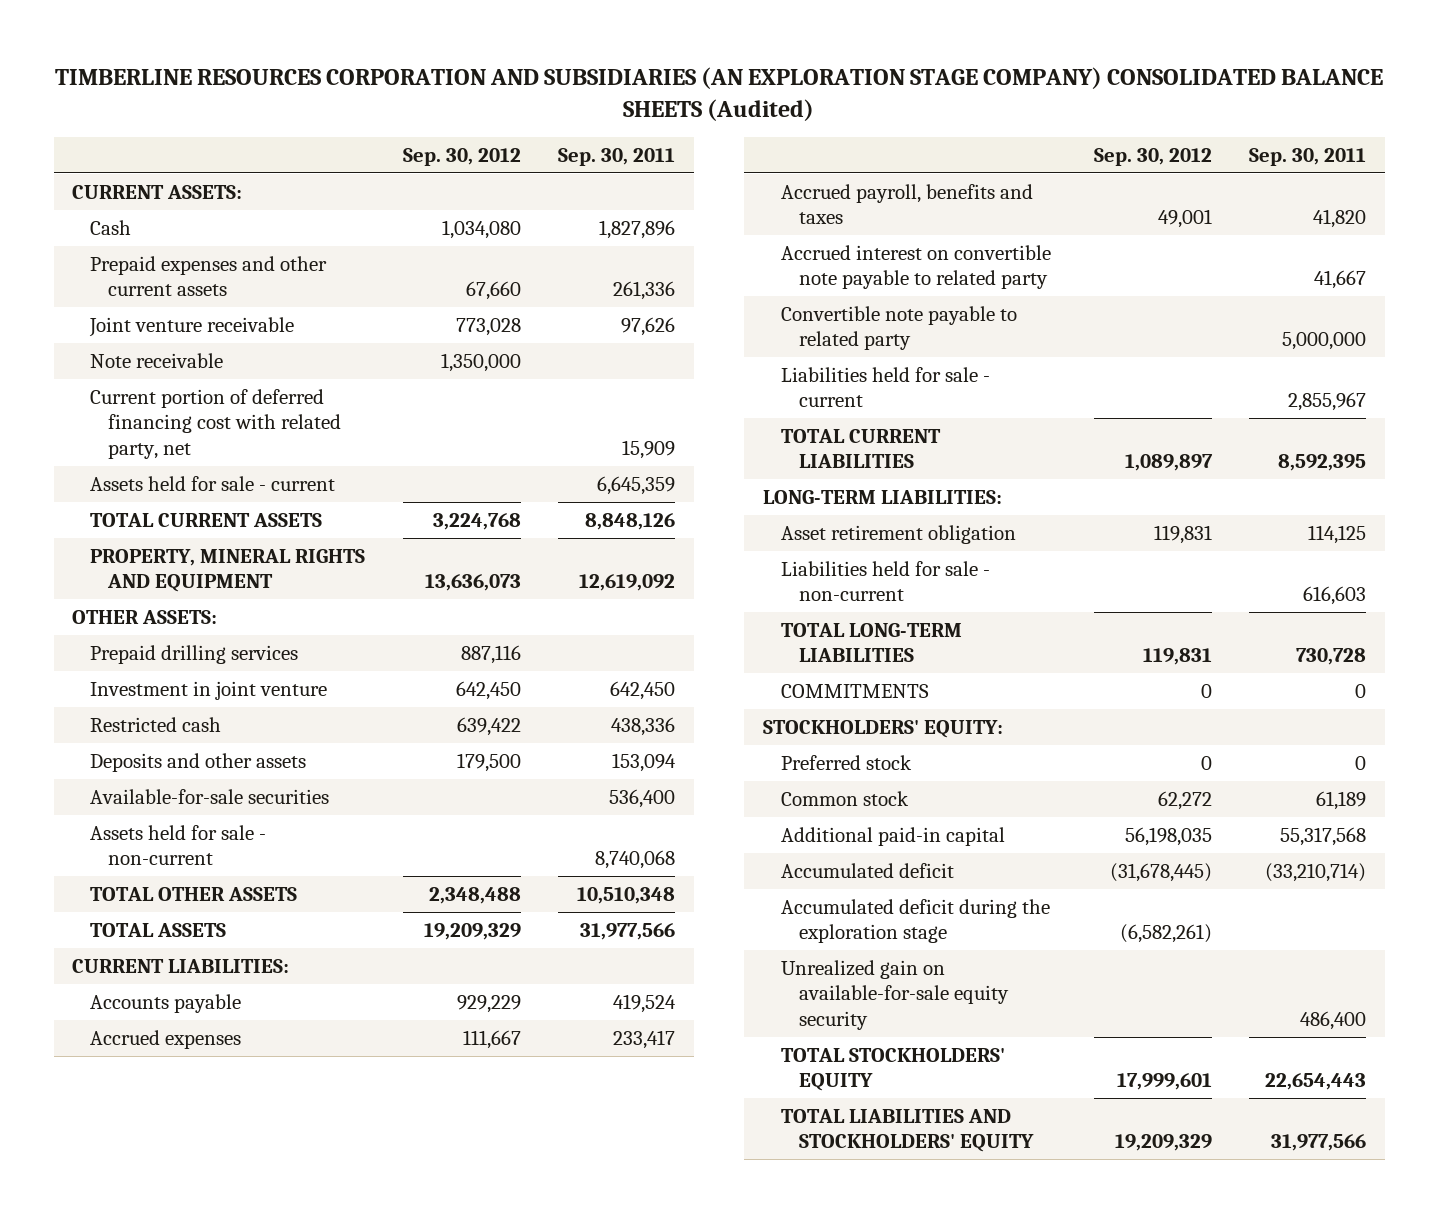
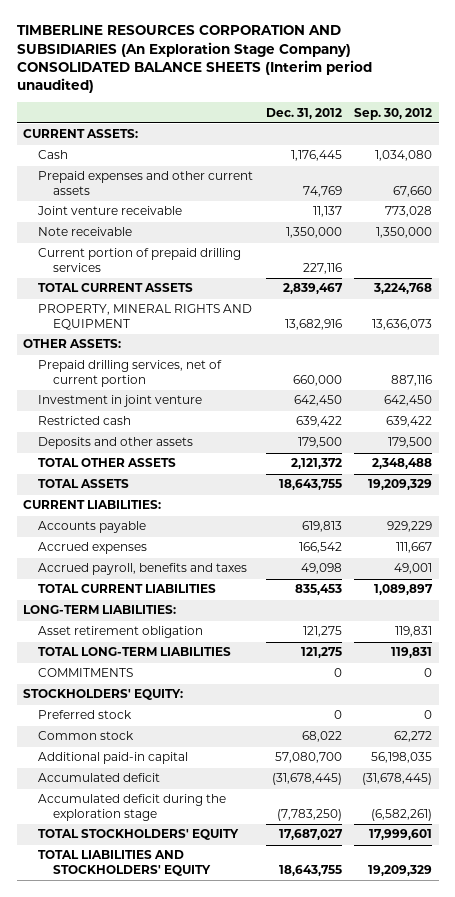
[55,67,1384,121] TIMBERLINE RESOURCES CORPORATION AND SUBSIDIARIES (AN EXPLORATION STAGE COMPANY) CONSOLIDATED BALANCE SHEETS (Audited) -> [16,25,372,94] TIMBERLINE RESOURCES CORPORATION AND SUBSIDIARIES (An Exploration Stage Company) CONSOLIDATED BALANCE SHEETS (Interim period unaudited)
[557,147,675,166] Sep. 30, 2011 -> none
none -> [265,107,342,119] Dec. 31, 2012
[90,388,342,459] Current portion of deferred financing cost with related party, net -> none
[90,475,336,491] Assets held for sale - current -> none
none -> [37,248,241,273] Current portion of prepaid drilling services
[90,644,299,664] Prepaid drilling services -> [37,360,222,388] Prepaid drilling services, net of current portion
[90,788,330,804] Available-for-sale securities -> none
[90,824,267,866] Assets held for sale - non-current -> none
[781,244,1052,290] Accrued interest on convertible note payable to related party -> none
[781,305,1018,351] Convertible note payable to related party -> none
[781,366,991,408] Liabilities held for sale - current -> none
[781,560,991,602] Liabilities held for sale - non-current -> none
[781,959,1009,1030] Unrealized gain on available-for-sale equity security -> none

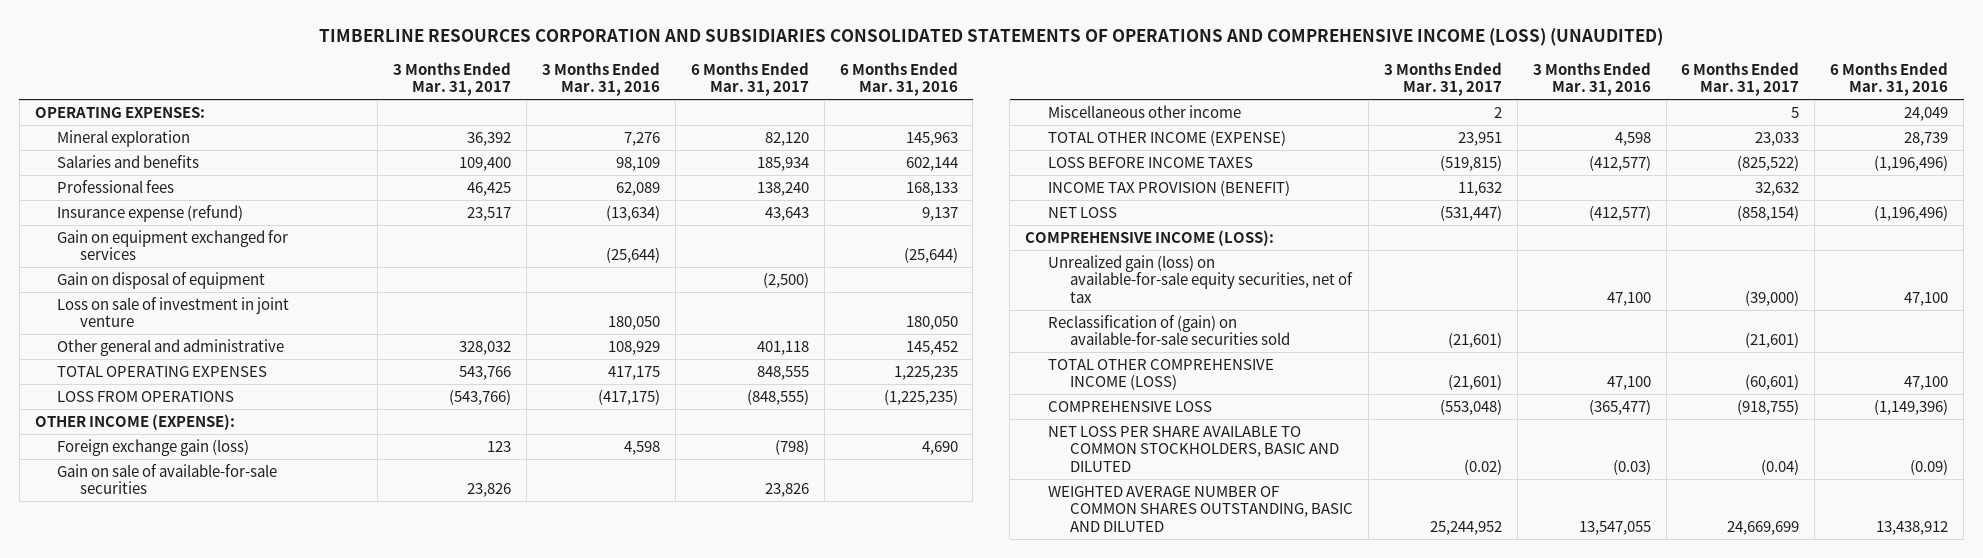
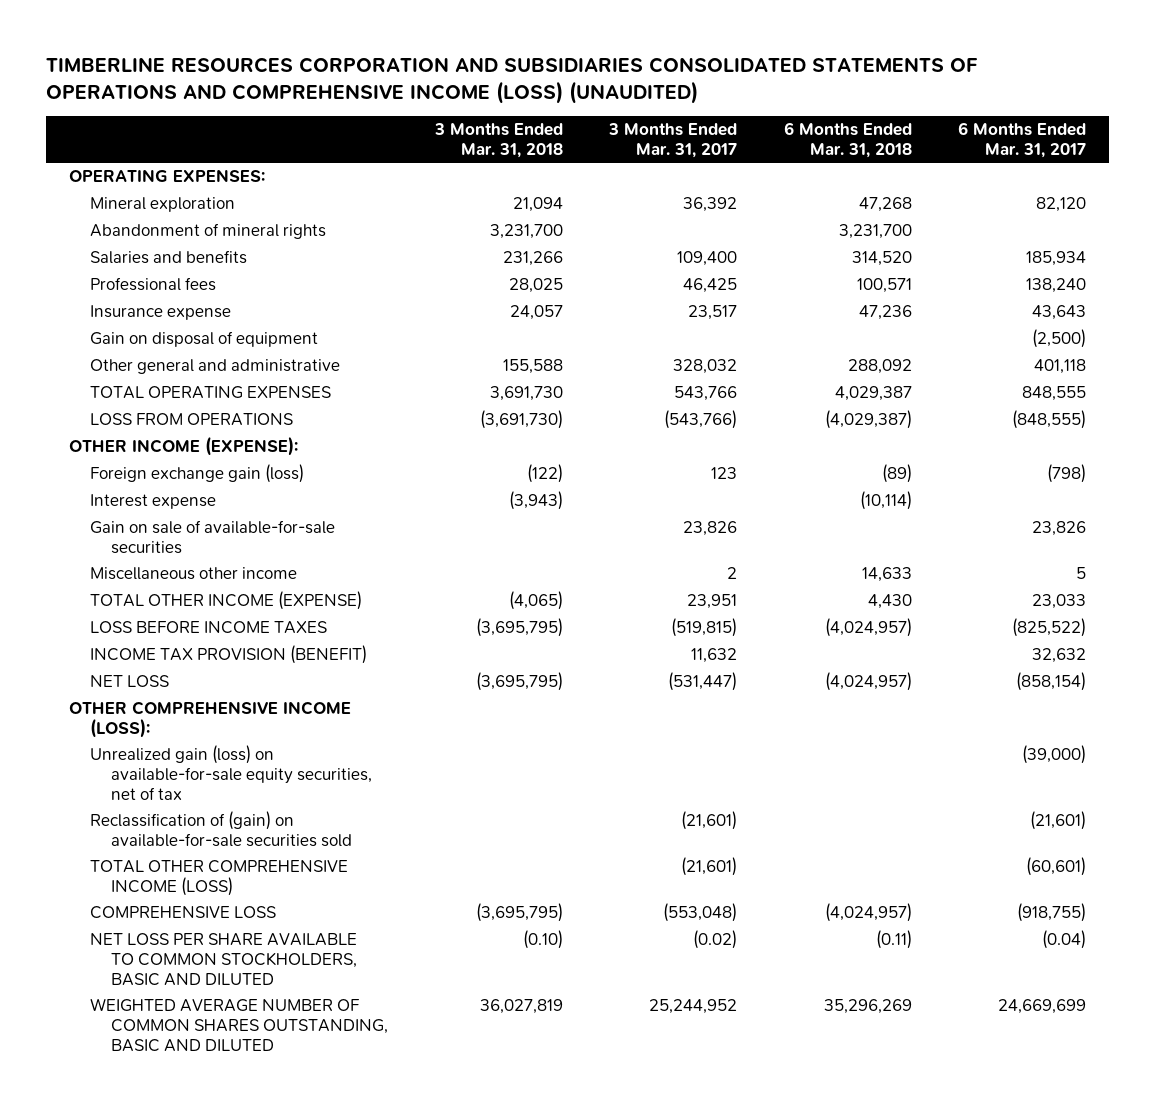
[542,61,661,97] 3 Months Ended Mar. 31, 2016 -> none
[839,61,958,97] 6 Months Ended Mar. 31, 2016 -> none
none -> [433,123,563,159] 3 Months Ended Mar. 31, 2018
none -> [783,122,912,159] 6 Months Ended Mar. 31, 2018
none -> [90,223,327,240] Abandonment of mineral rights
[57,229,289,261] Gain on equipment exchanged for services -> none
[57,204,244,222] Insurance expense (refund) -> [90,305,232,321] Insurance expense
[57,296,290,328] Loss on sale of investment in joint venture -> none
none -> [90,494,217,510] Interest expense
[1025,229,1275,246] COMPREHENSIVE INCOME (LOSS): -> [68,701,351,738] OTHER COMPREHENSIVE INCOME (LOSS):

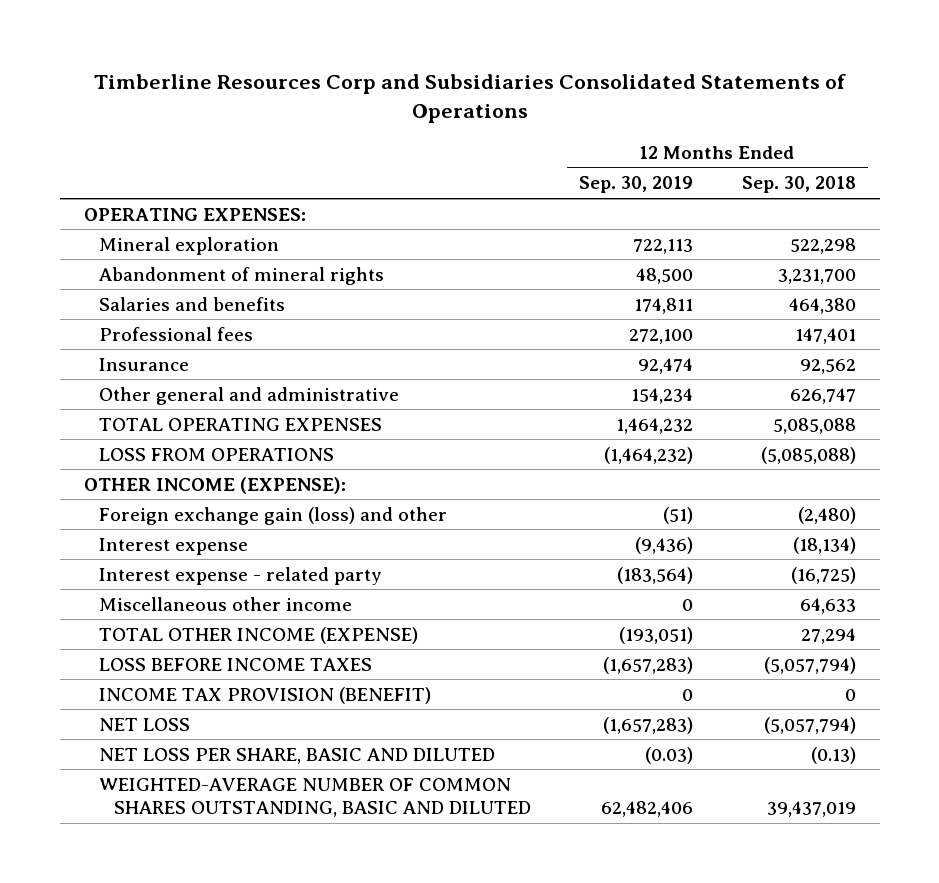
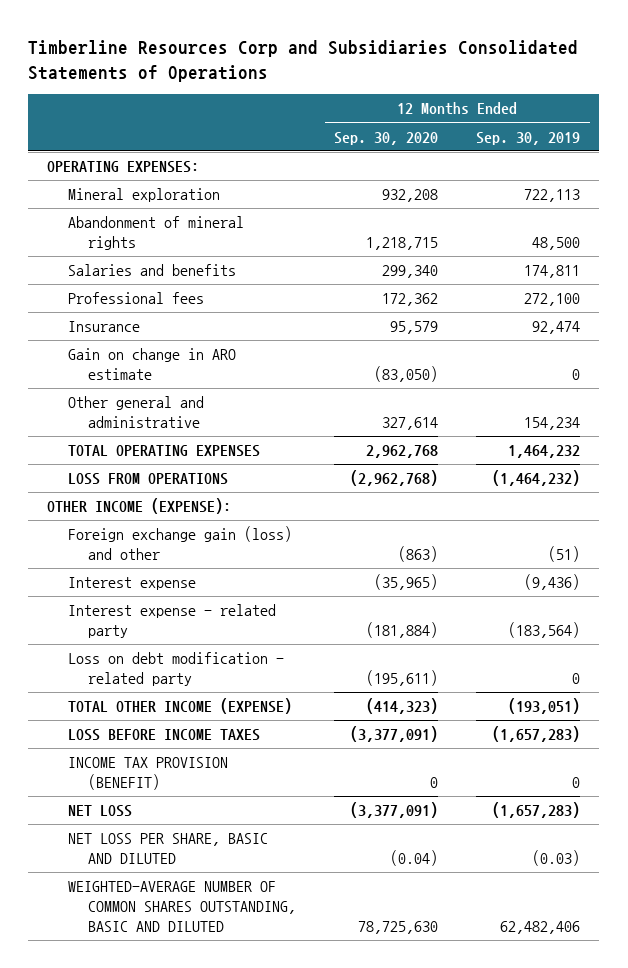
[741,176,856,194] Sep. 30, 2018 -> none
none -> [334,131,439,145] Sep. 30, 2020
none -> [67,348,236,380] Gain on change in ARO estimate
[99,596,353,611] Miscellaneous other income -> [67,652,284,686] Loss on debt modification - related party

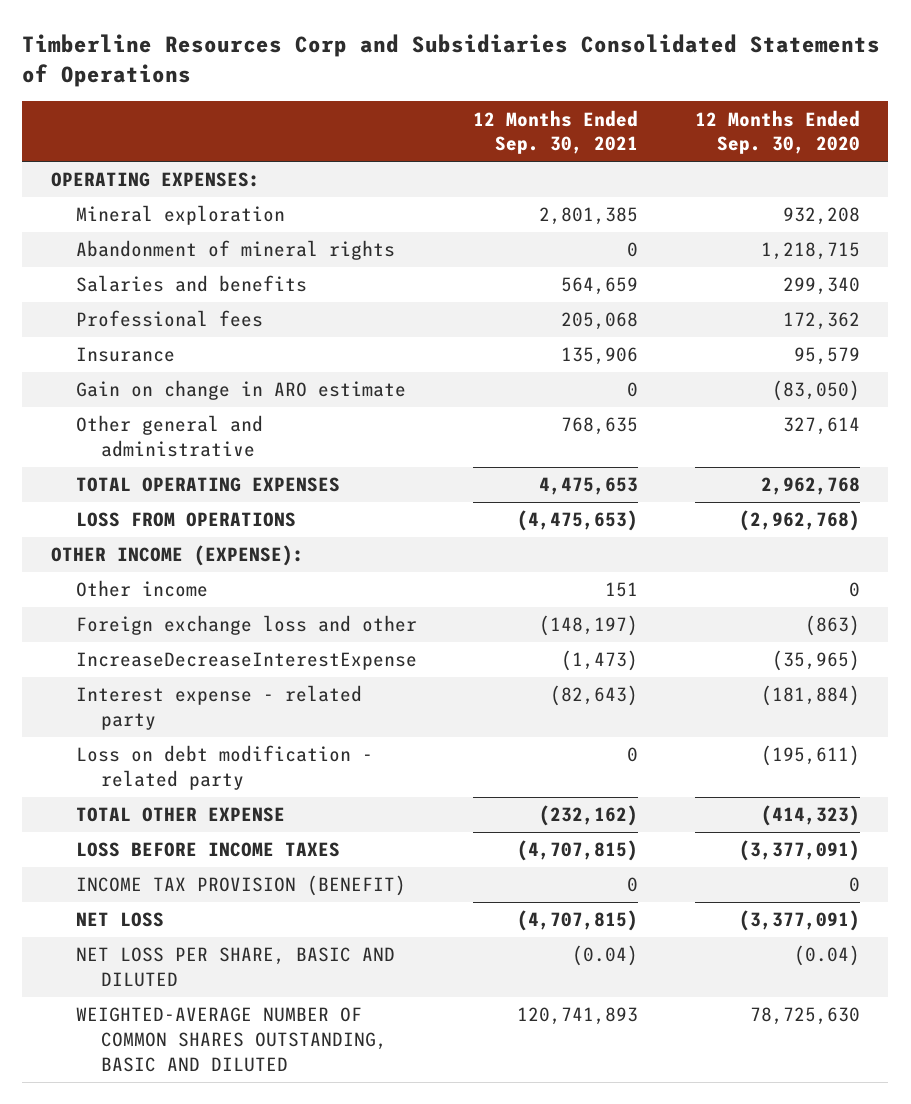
[476,131,581,145] Sep. 30, 2019 -> none
none -> [473,109,639,155] 12 Months Ended Sep. 30, 2021
none -> [75,580,208,598] Other income
[67,526,292,560] Foreign exchange gain (loss) and other -> [75,615,417,636] Foreign exchange loss and other
[67,577,196,591] Interest expense -> [75,652,417,671] IncreaseDecreaseInterestExpense
[67,698,292,715] TOTAL OTHER INCOME (EXPENSE) -> [75,807,285,823] TOTAL OTHER EXPENSE

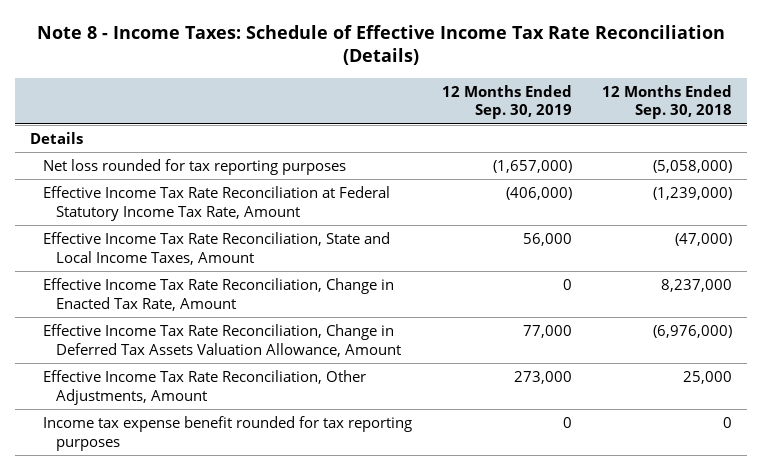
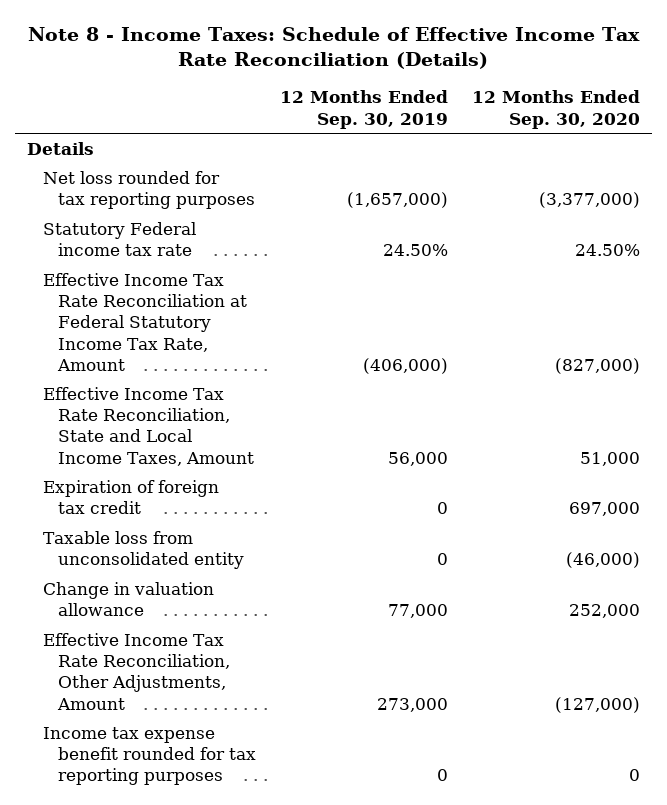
[602,84,733,120] 12 Months Ended Sep. 30, 2018 -> none
none -> [471,90,640,129] 12 Months Ended Sep. 30, 2020
none -> [42,221,196,256] Statutory Federal income tax rate
[43,278,395,311] Effective Income Tax Rate Reconciliation, Change in Enacted Tax Rate, Amount -> none
none -> [42,479,219,514] Expiration of foreign tax credit
none -> [42,530,245,569] Taxable loss from unconsolidated entity
[43,324,402,357] Effective Income Tax Rate Reconciliation, Change in Deferred Tax Assets Valuation Allowance, Amount -> [42,581,214,616] Change in valuation allowance

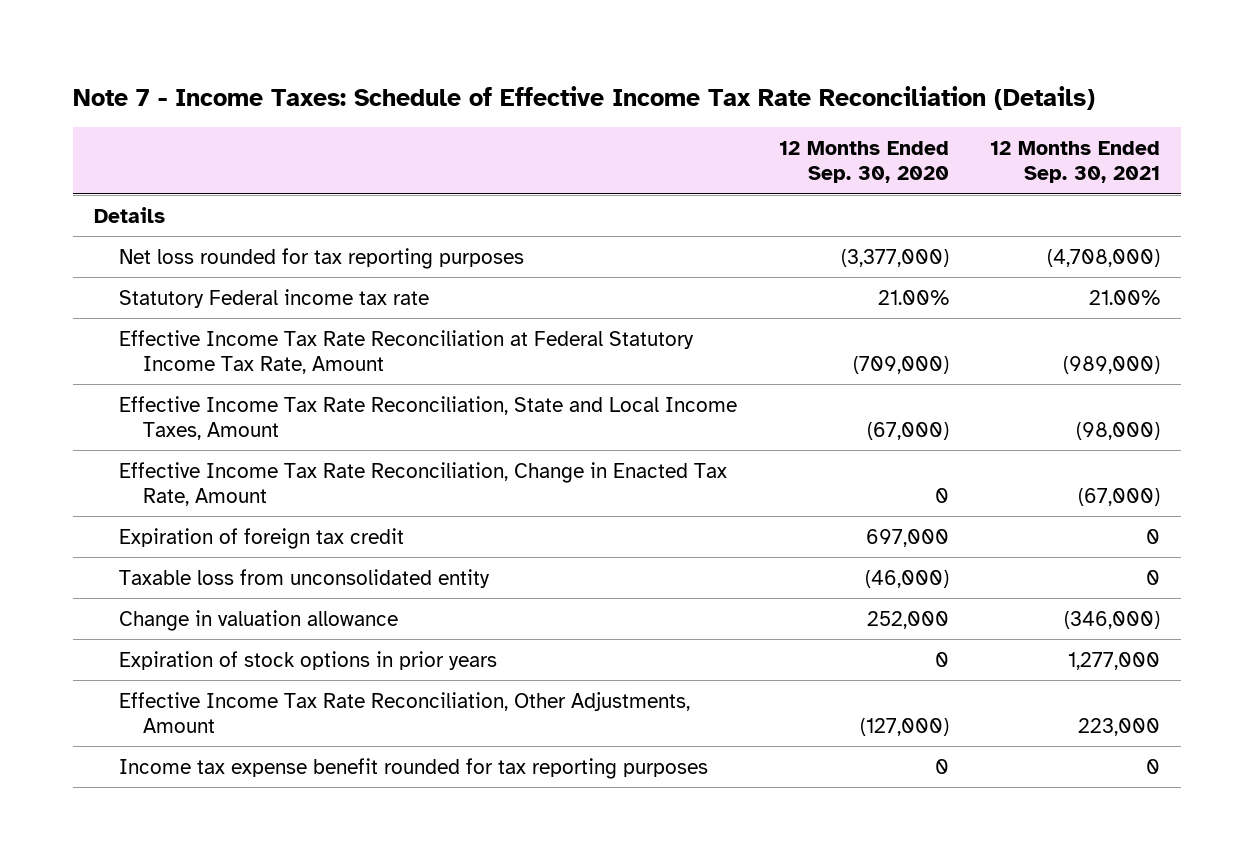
[28,26,641,70] Note 8 - Income Taxes: Schedule of Effective Income Tax Rate Reconciliation (Details) -> [73,86,1096,111] Note 7 - Income Taxes: Schedule of Effective Income Tax Rate Reconciliation (Details)
[279,90,448,129] 12 Months Ended Sep. 30, 2019 -> none
none -> [990,141,1161,184] 12 Months Ended Sep. 30, 2021
[574,243,640,256] 24.50% -> [877,289,949,305] 21.00%
[554,357,640,374] (827,000) -> [852,355,949,374] (709,000)
[579,451,640,466] 51,000 -> [866,421,949,440] (67,000)
none -> [118,461,727,506] Effective Income Tax Rate Reconciliation, Change in Enacted Tax Rate, Amount
none -> [118,650,497,670] Expiration of stock options in prior years

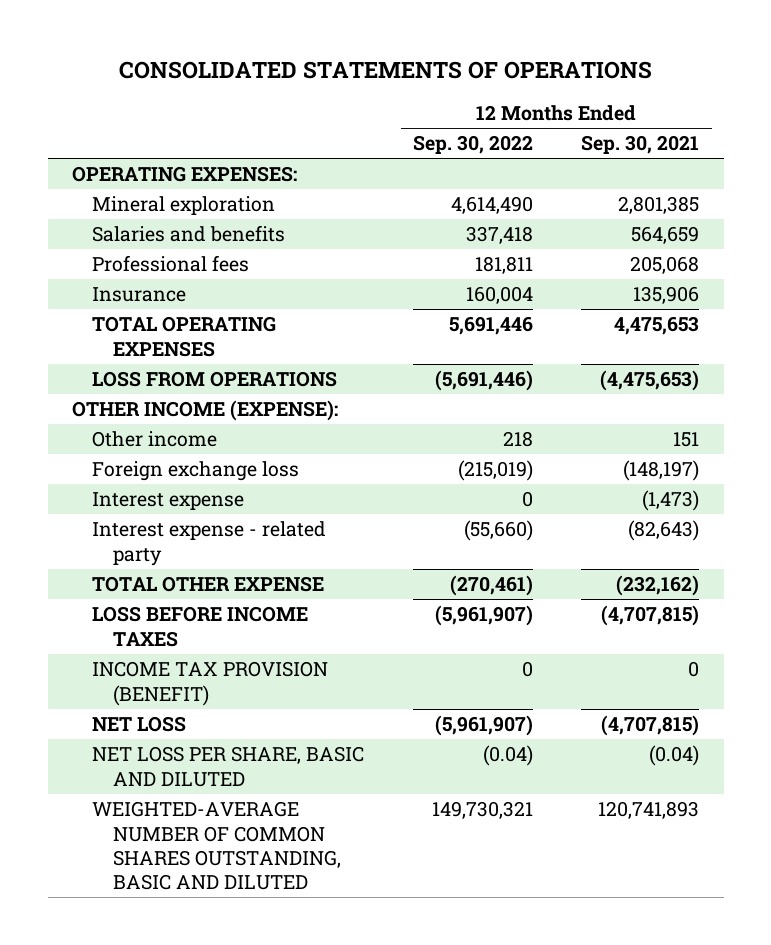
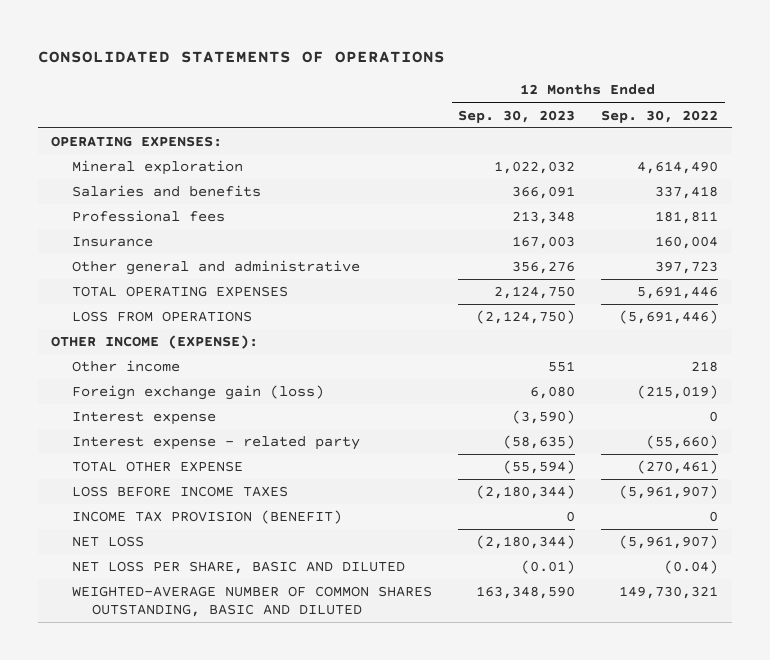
[581,135,700,155] Sep. 30, 2021 -> none
none -> [458,109,576,123] Sep. 30, 2023
none -> [71,260,360,276] Other general and administrative
[92,461,300,482] Foreign exchange loss -> [71,385,324,401] Foreign exchange gain (loss)

